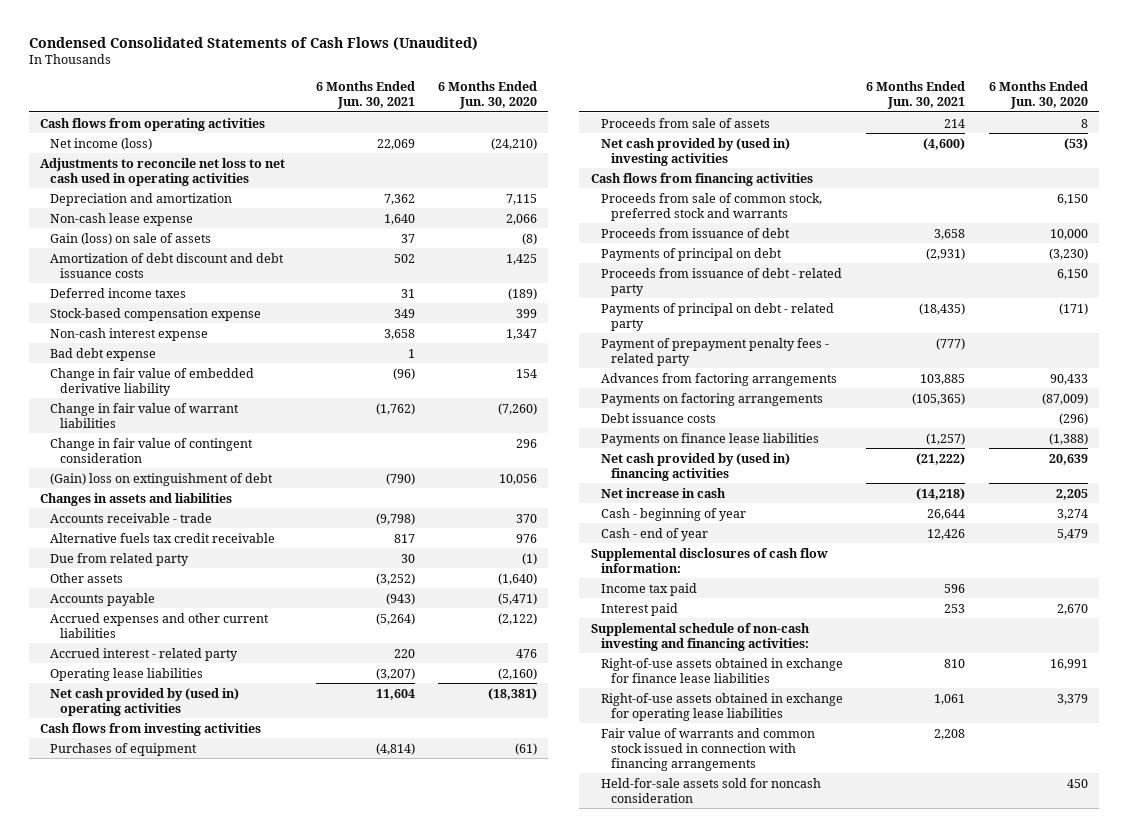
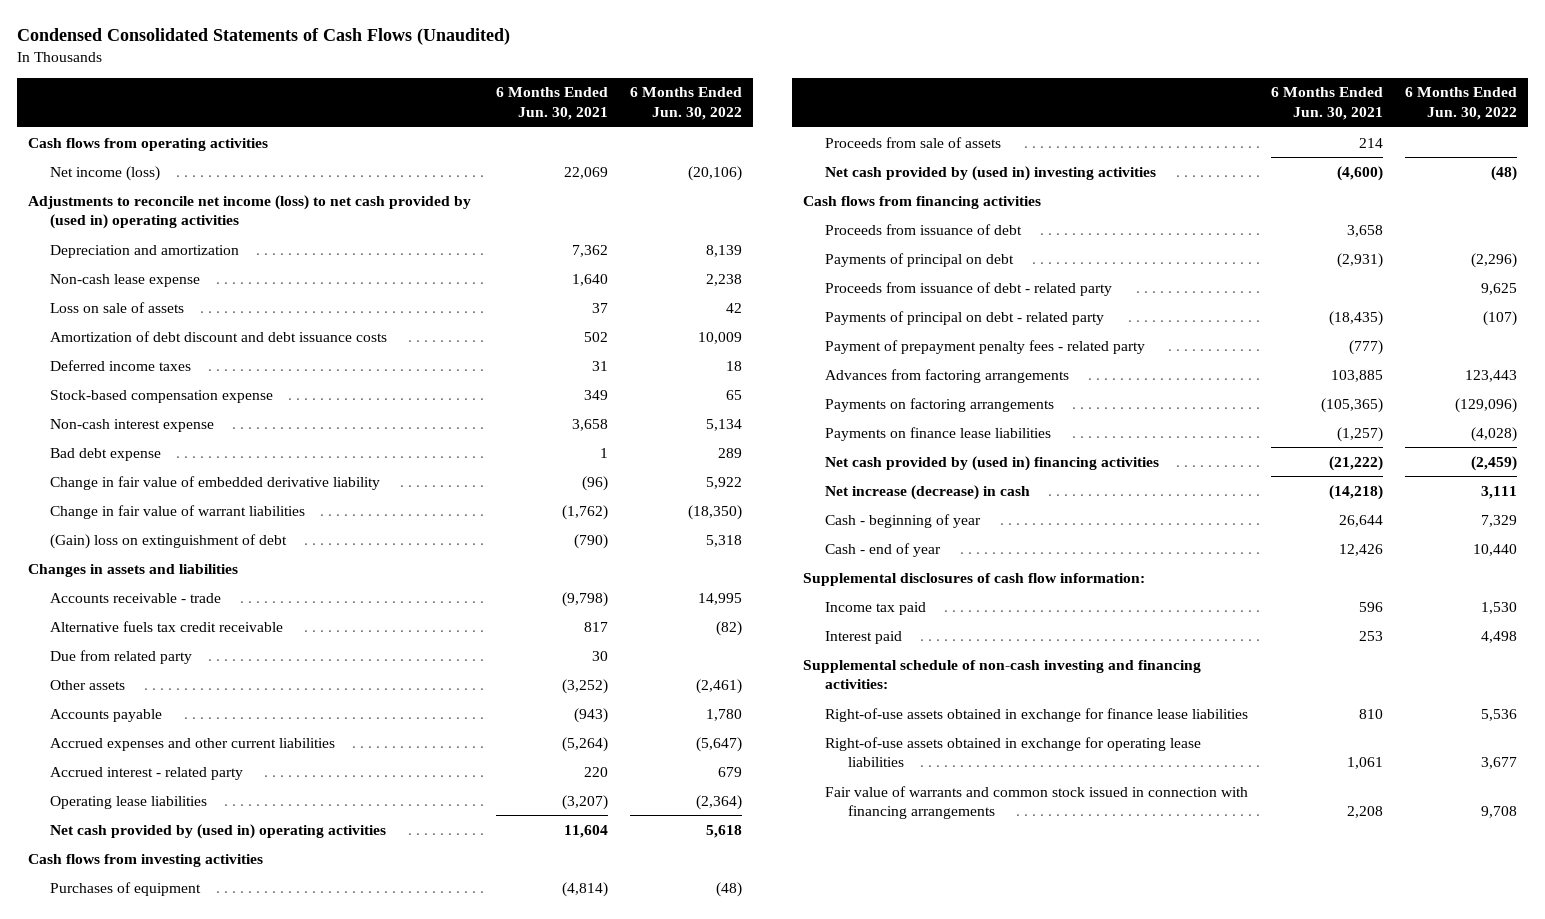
[437,81,537,110] 6 Months Ended Jun. 30, 2020 -> none
none -> [630,87,743,121] 6 Months Ended Jun. 30, 2022
[40,157,286,186] Adjustments to reconcile net loss to net cash used in operating activities -> [28,194,472,230] Adjustments to reconcile net income (loss) to net cash provided by (used in) operating activities
[50,232,212,245] Gain (loss) on sale of assets -> [50,301,185,313] Loss on sale of assets
[50,437,254,463] Change in fair value of contingent consideration -> none
[601,192,823,221] Proceeds from sale of common stock, preferred stock and warrants -> none
[601,412,717,423] Debt issuance costs -> none
[601,487,727,498] Net increase in cash -> [825,484,1031,500] Net increase (decrease) in cash
[601,777,822,803] Held-for-sale assets sold for noncash consideration -> none

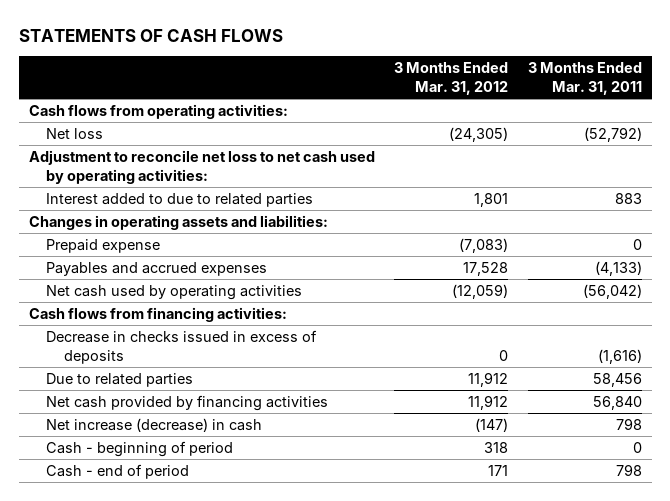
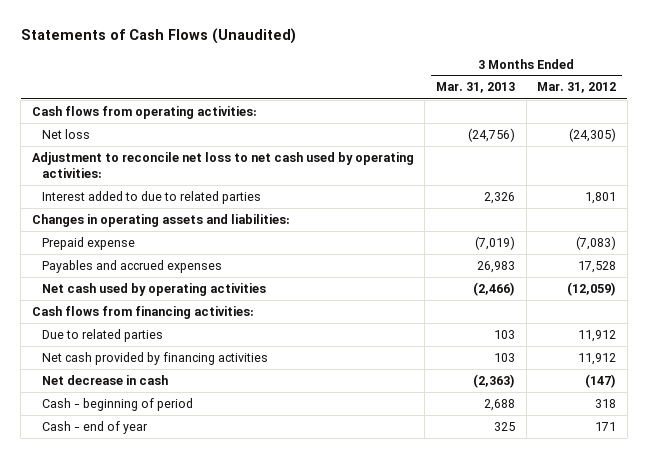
[18,28,283,42] STATEMENTS OF CASH FLOWS -> [20,28,296,45] Statements of Cash Flows (Unaudited)
[527,62,642,95] 3 Months Ended Mar. 31, 2011 -> none
none -> [436,82,516,94] Mar. 31, 2013
[46,330,318,364] Decrease in checks issued in excess of deposits -> none
[46,418,263,433] Net increase (decrease) in cash -> [41,374,168,385] Net decrease in cash
[46,464,190,480] Cash - end of period -> [41,420,148,434] Cash - end of year

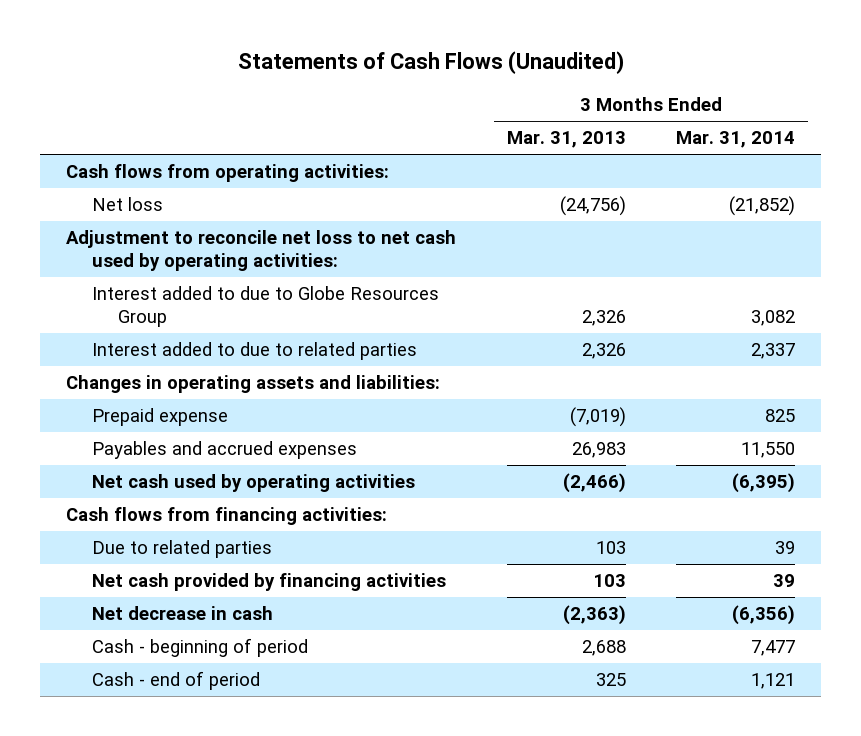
[537,82,617,94] Mar. 31, 2012 -> none
none -> [676,131,796,149] Mar. 31, 2014
none -> [91,286,439,328] Interest added to due to Globe Resources Group
[41,420,148,434] Cash - end of year -> [91,671,260,691] Cash - end of period

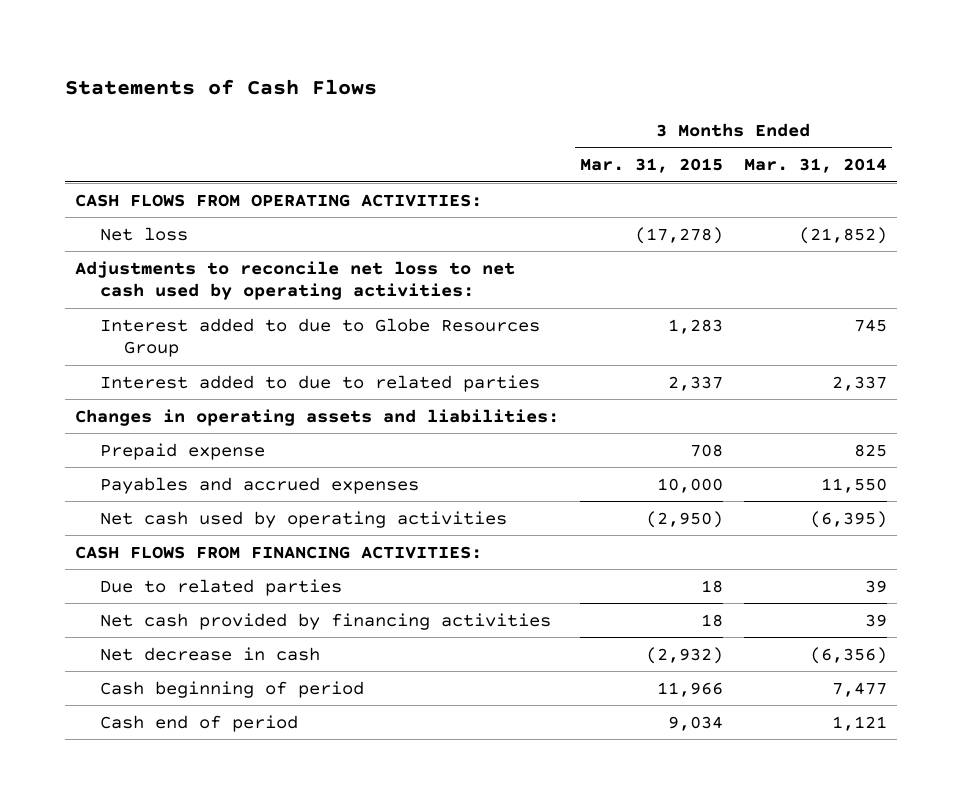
[237,51,624,75] Statements of Cash Flows (Unaudited) -> [64,79,377,96] Statements of Cash Flows
[506,131,626,149] Mar. 31, 2013 -> none
none -> [579,158,723,174] Mar. 31, 2015
[65,164,389,183] Cash flows from operating activities: -> [75,193,483,207] CASH FLOWS FROM OPERATING ACTIVITIES:
[65,230,456,272] Adjustment to reconcile net loss to net cash used by operating activities: -> [75,260,516,301] Adjustments to reconcile net loss to net cash used by operating activities:
[751,310,796,327] 3,082 -> [853,318,887,332] 745
[65,507,387,526] Cash flows from financing activities: -> [75,545,483,559] CASH FLOWS FROM FINANCING ACTIVITIES:
[91,638,308,658] Cash - beginning of period -> [99,680,364,698] Cash beginning of period
[91,671,260,691] Cash - end of period -> [99,714,298,732] Cash end of period

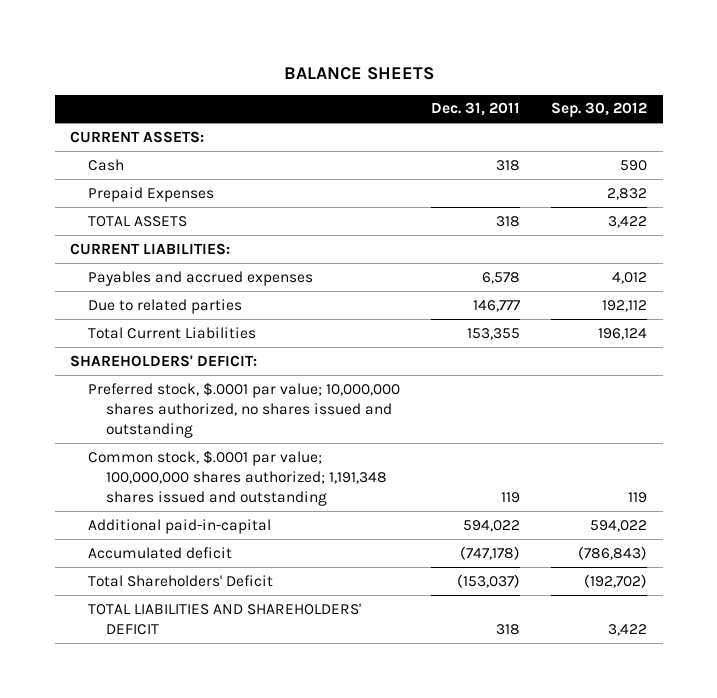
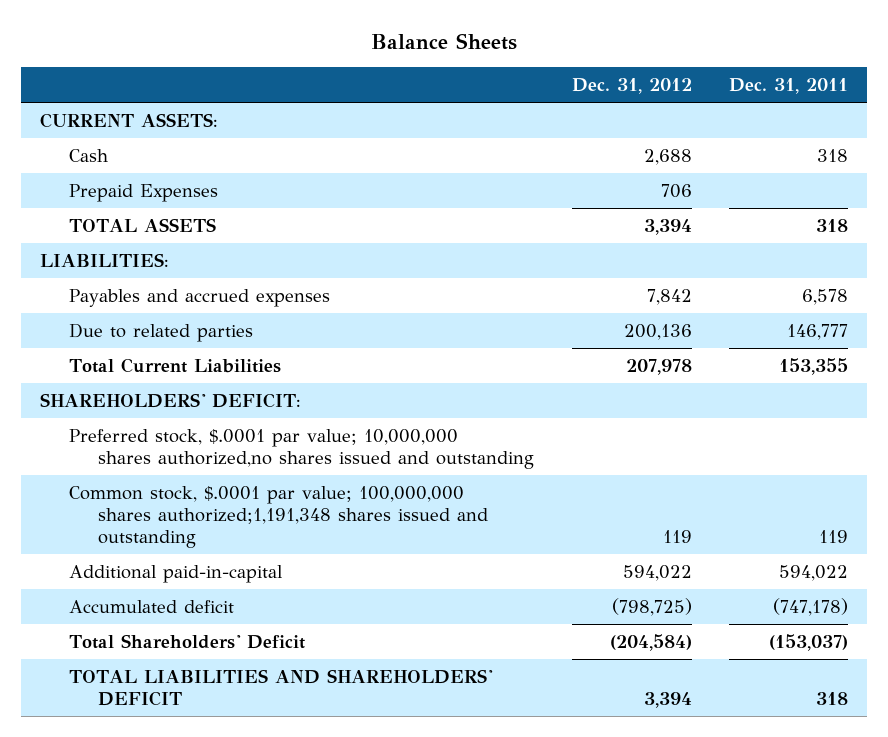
[283,66,434,80] BALANCE SHEETS -> [371,33,518,51] Balance Sheets
[551,102,648,118] Sep. 30, 2012 -> none
none -> [571,78,692,95] Dec. 31, 2012
[70,242,231,255] CURRENT LIABILITIES: -> [39,252,169,267] LIABILITIES:
[88,381,401,439] Preferred stock, $.0001 par value; 10,000,000 shares authorized, no shares issued and outstanding -> [68,428,535,469] Preferred stock, $.0001 par value; 10,000,000 shares authorized,no shares issued and outstanding
[88,449,388,507] Common stock, $.0001 par value; 100,000,000 shares authorized; 1,191,348 shares issued and outstanding -> [68,485,489,548] Common stock, $.0001 par value; 100,000,000 shares authorized;1,191,348 shares issued and outstanding

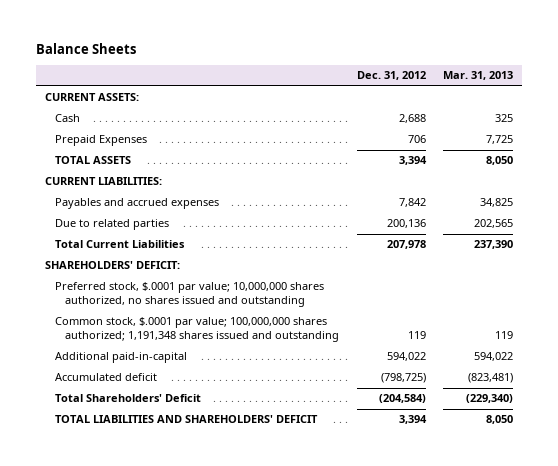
[729,78,849,95] Dec. 31, 2011 -> none
none -> [443,71,514,81] Mar. 31, 2013
[39,252,169,267] LIABILITIES: -> [44,177,162,186] CURRENT LIABILITIES:
[68,428,535,469] Preferred stock, $.0001 par value; 10,000,000 shares authorized,no shares issued and outstanding -> [55,282,325,308] Preferred stock, $.0001 par value; 10,000,000 shares authorized, no shares issued and outstanding
[68,485,489,548] Common stock, $.0001 par value; 100,000,000 shares authorized;1,191,348 shares issued and outstanding -> [55,317,340,343] Common stock, $.0001 par value; 100,000,000 shares authorized; 1,191,348 shares issued and outstanding

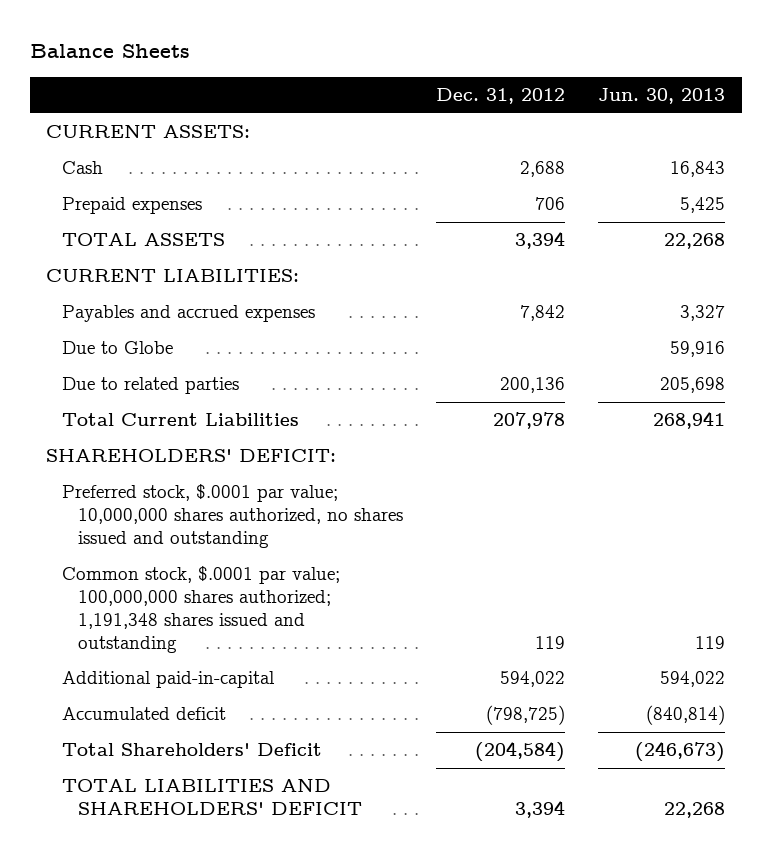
[443,71,514,81] Mar. 31, 2013 -> none
none -> [597,88,725,105] Jun. 30, 2013
[55,135,148,147] Prepaid Expenses -> [61,197,202,215] Prepaid expenses
none -> [61,341,173,355] Due to Globe

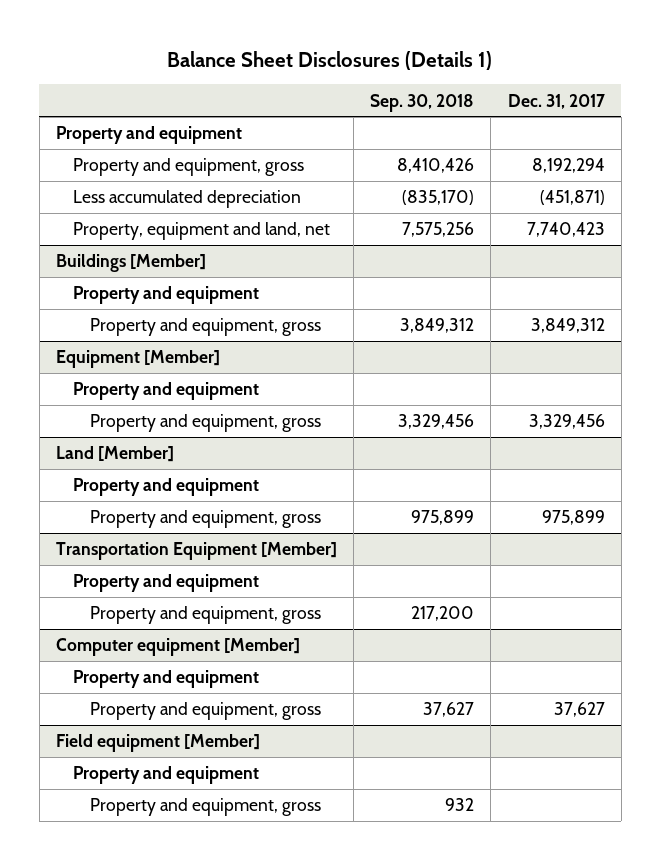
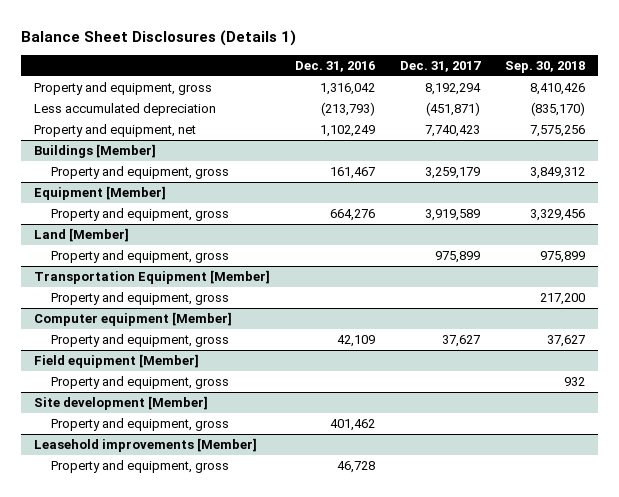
none -> [295,60,376,72] Dec. 31, 2016
[55,126,242,145] Property and equipment -> none
[72,222,330,241] Property, equipment and land, net -> [33,124,196,138] Property and equipment, net
[72,286,259,305] Property and equipment -> none
[530,318,605,334] 3,849,312 -> [425,167,481,180] 3,259,179
[72,382,259,401] Property and equipment -> none
[528,414,605,430] 3,329,456 -> [425,209,481,222] 3,919,589
[72,478,259,497] Property and equipment -> none
[72,574,259,593] Property and equipment -> none
[72,670,259,689] Property and equipment -> none
[72,766,259,785] Property and equipment -> none
none -> [33,396,208,411] Site development [Member]
none -> [50,418,229,432] Property and equipment, gross
none -> [33,438,257,453] Leasehold improvements [Member]
none -> [50,460,229,474] Property and equipment, gross

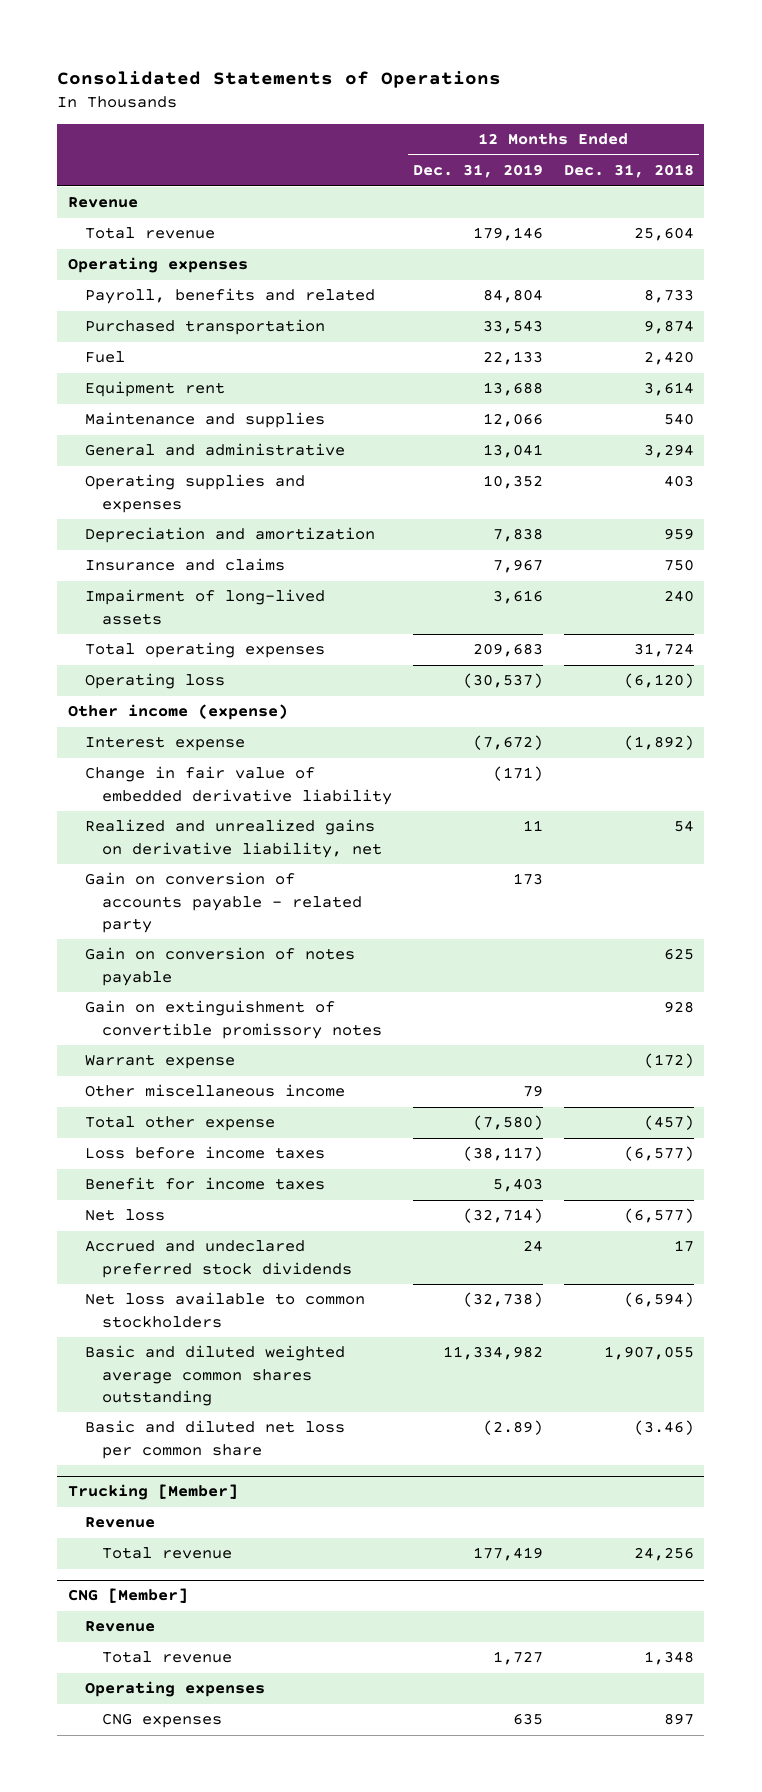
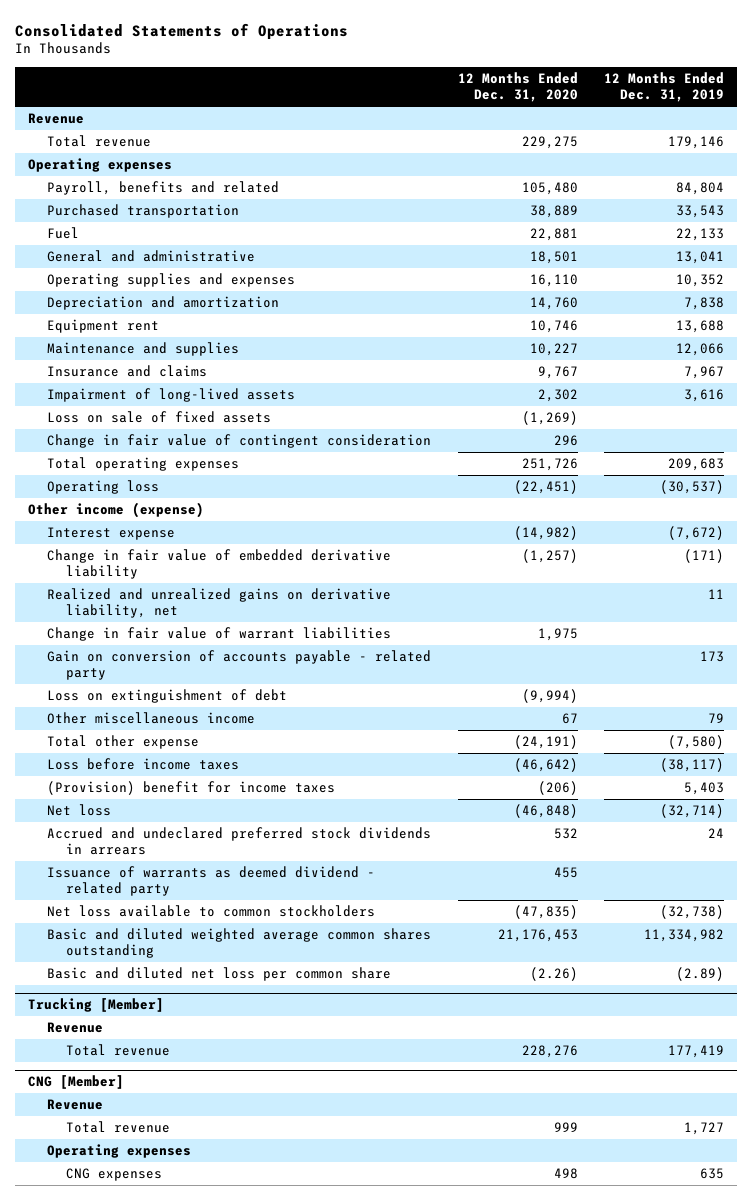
[563,164,694,179] Dec. 31, 2018 -> none
none -> [457,71,578,103] 12 Months Ended Dec. 31, 2020
[85,381,226,398] Equipment rent -> [47,319,160,334] Equipment rent
[85,412,326,429] Maintenance and supplies -> [47,342,240,357] Maintenance and supplies
none -> [47,411,272,424] Loss on sale of fixed assets
none -> [47,434,432,449] Change in fair value of contingent consideration
none -> [47,627,392,642] Change in fair value of warrant liabilities
[85,947,356,986] Gain on conversion of notes payable -> none
[85,1000,383,1039] Gain on extinguishment of convertible promissory notes -> none
[85,1054,236,1070] Warrant expense -> none
none -> [47,689,288,704] Loss on extinguishment of debt
[85,1177,326,1191] Benefit for income taxes -> [47,781,336,796] (Provision) benefit for income taxes
[85,1240,353,1278] Accrued and undeclared preferred stock dividends -> [47,827,432,856] Accrued and undeclared preferred stock dividends in arrears
none -> [47,866,376,897] Issuance of warrants as deemed dividend - related party

